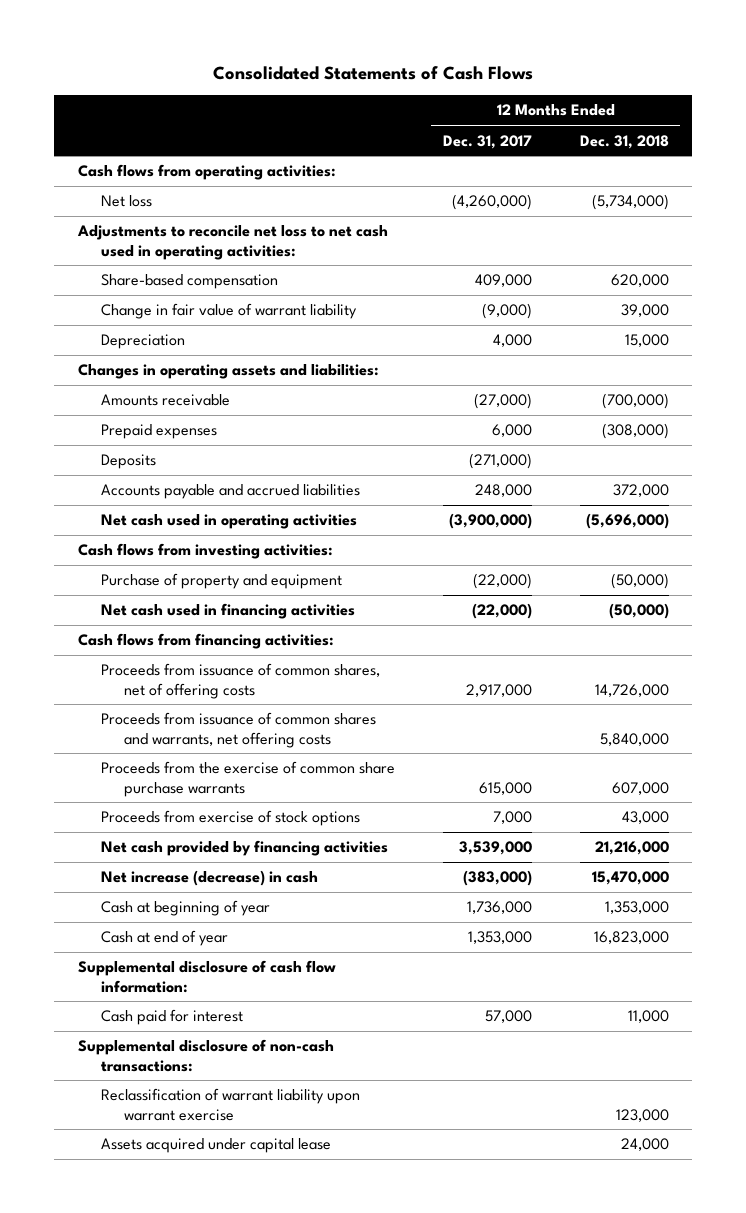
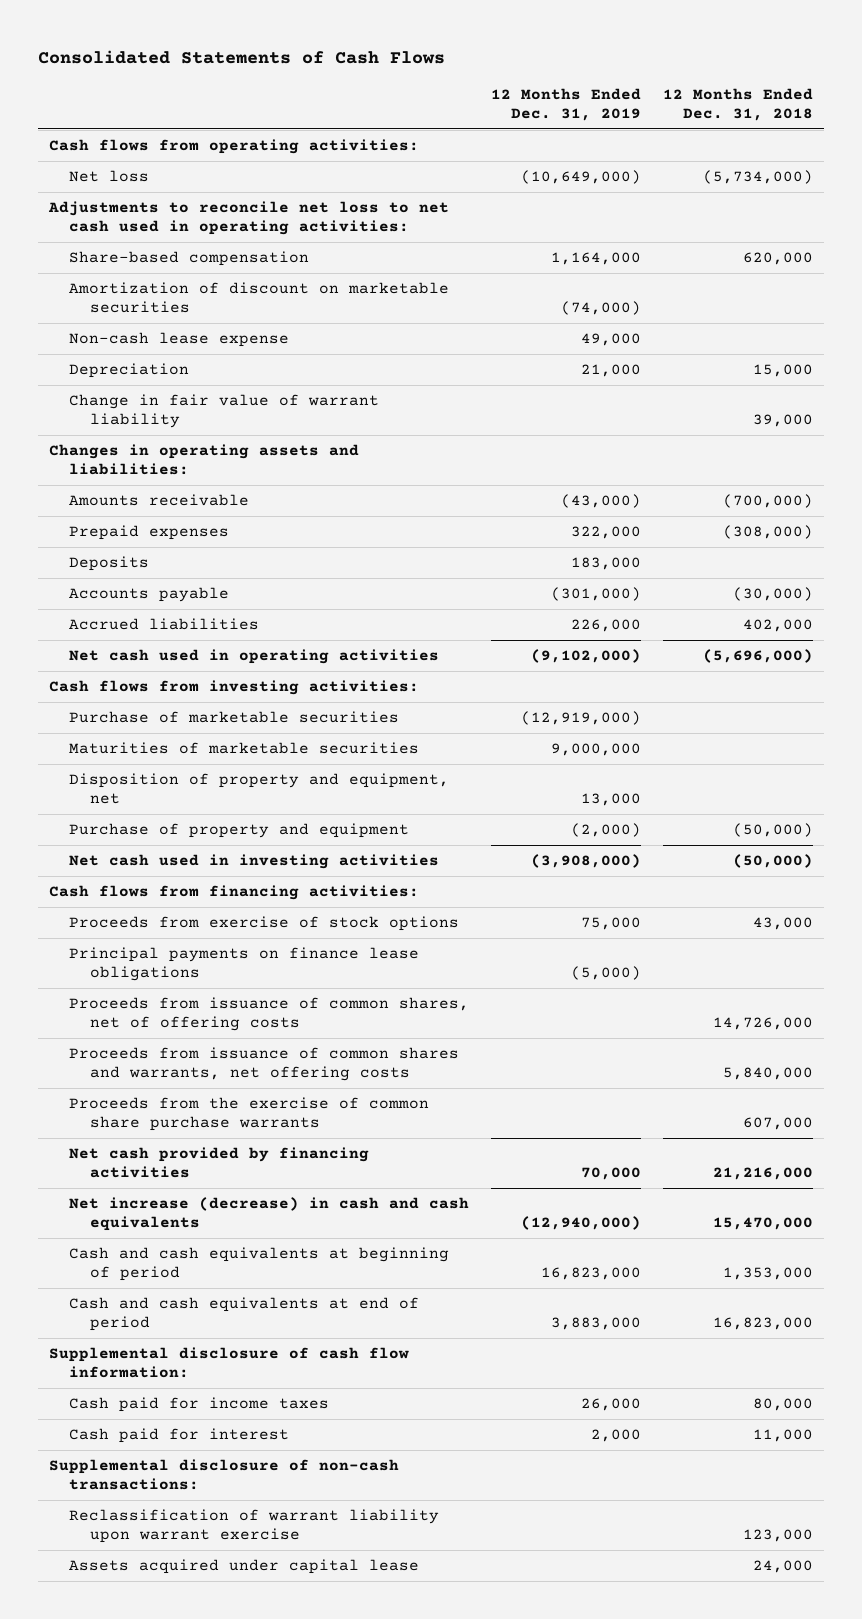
[442,134,532,149] Dec. 31, 2017 -> none
none -> [491,87,642,121] 12 Months Ended Dec. 31, 2019
none -> [69,281,450,313] Amortization of discount on marketable securities
none -> [69,331,290,347] Non-cash lease expense
[100,303,357,320] Change in fair value of warrant liability -> [69,393,380,428] Change in fair value of warrant liability
[100,484,360,500] Accounts payable and accrued liabilities -> none
none -> [69,586,230,602] Accounts payable
none -> [69,617,260,630] Accrued liabilities
none -> [69,710,400,723] Purchase of marketable securities
none -> [69,741,420,754] Maturities of marketable securities
none -> [69,772,450,804] Disposition of property and equipment, net
[100,603,355,620] Net cash used in financing activities -> [69,853,440,869] Net cash used in investing activities
[100,810,360,827] Proceeds from exercise of stock options -> [69,915,460,931] Proceeds from exercise of stock options
none -> [69,946,420,981] Principal payments on finance lease obligations
[100,870,318,887] Net increase (decrease) in cash -> [69,1196,470,1231] Net increase (decrease) in cash and cash equivalents
[100,900,270,917] Cash at beginning of year -> [69,1246,450,1281] Cash and cash equivalents at beginning of period
[100,930,228,947] Cash at end of year -> [69,1296,420,1331] Cash and cash equivalents at end of period
none -> [69,1396,330,1412] Cash paid for income taxes

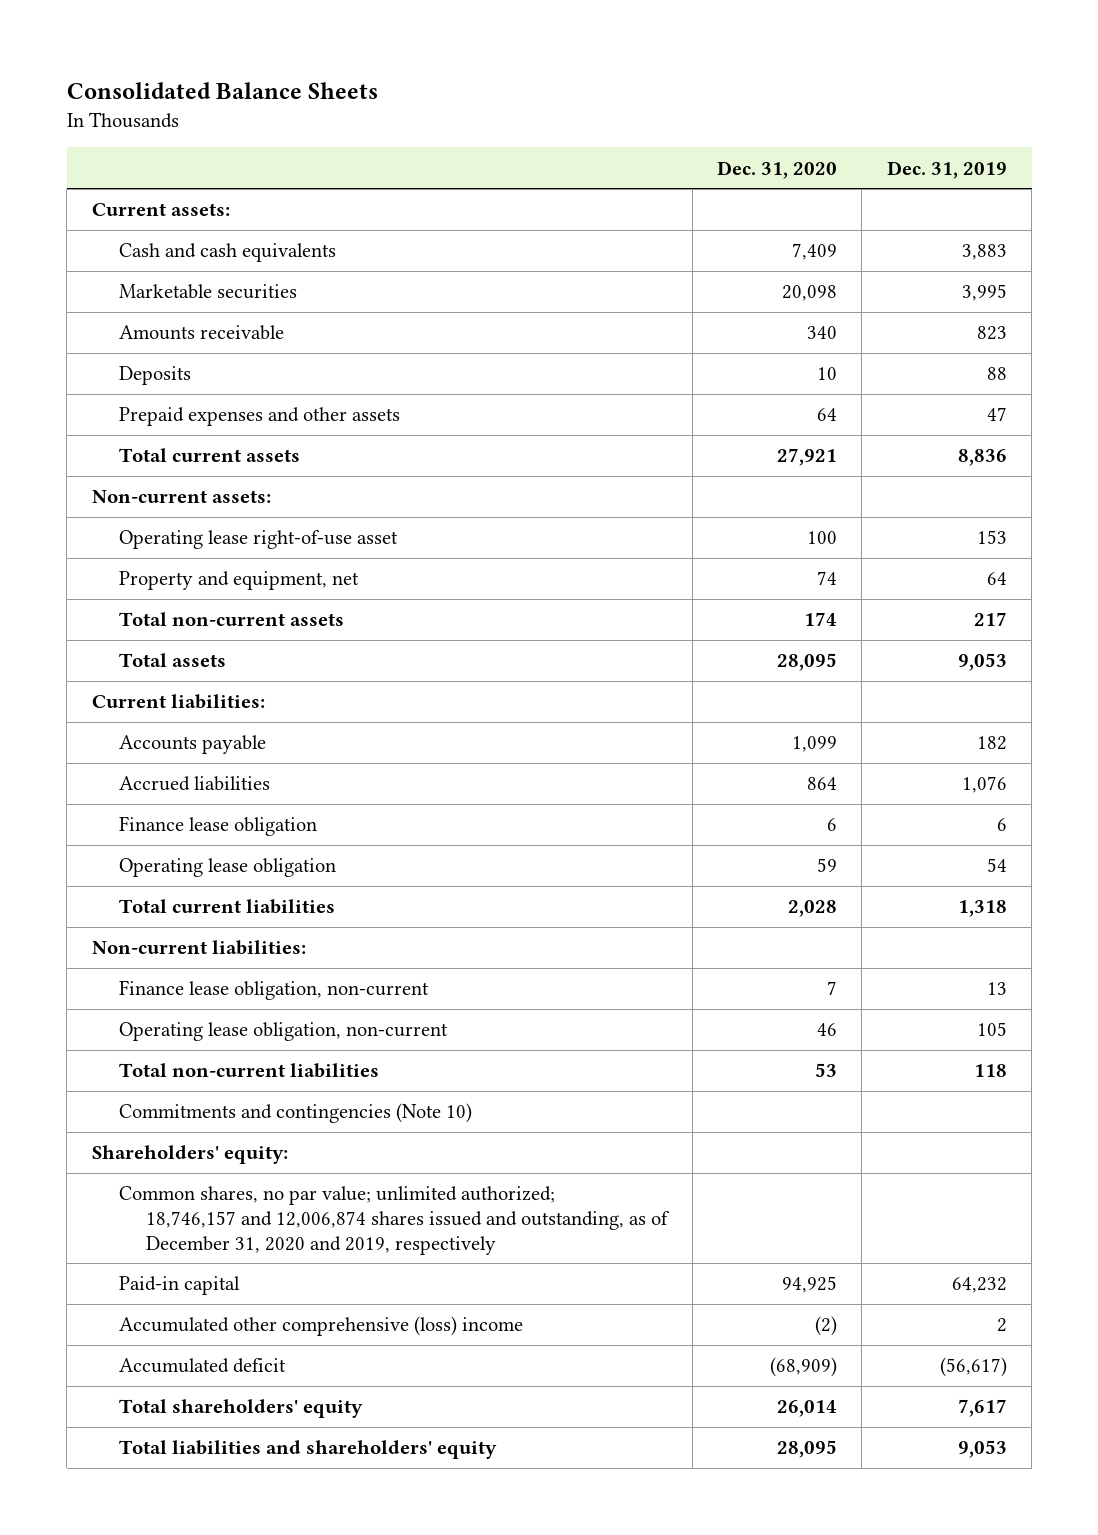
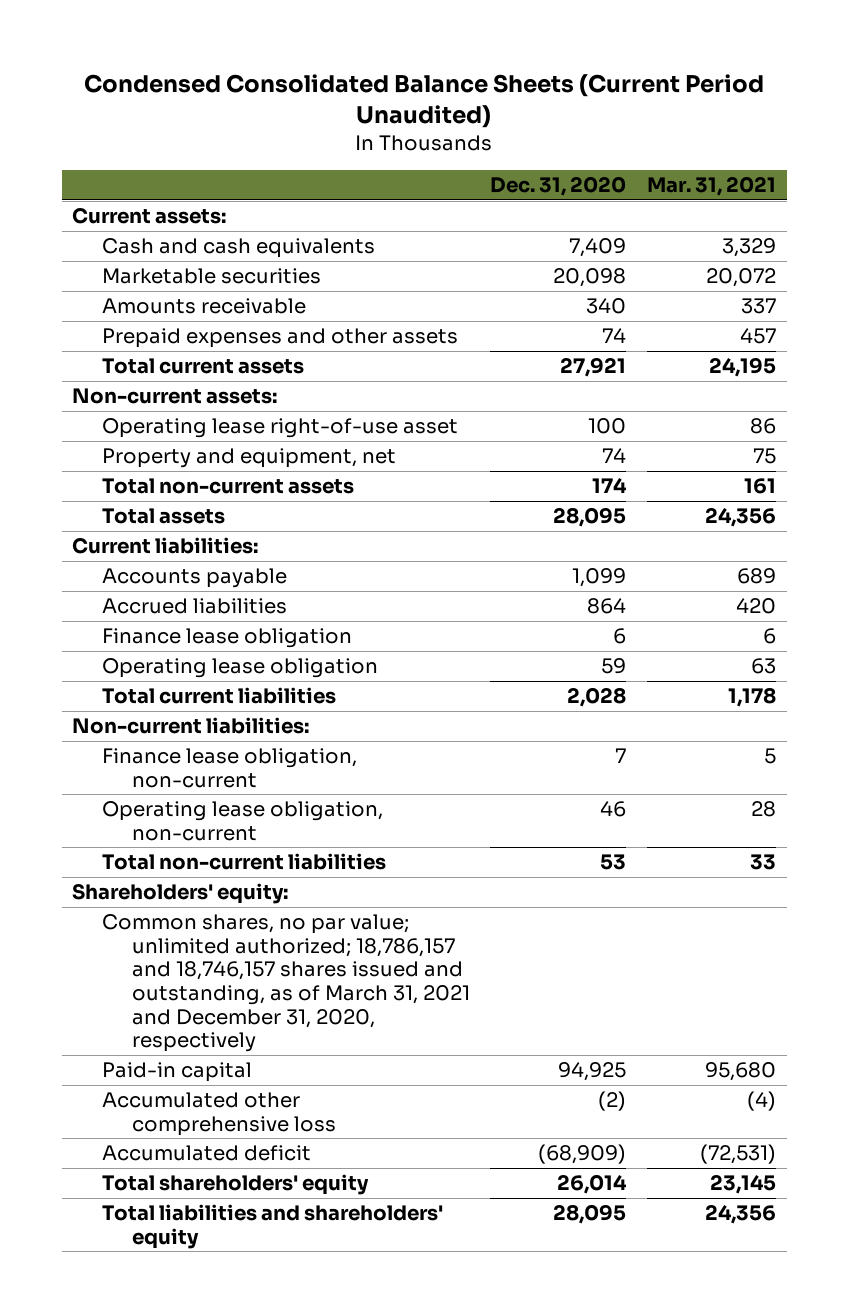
[66,81,378,99] Consolidated Balance Sheets -> [84,74,765,129] Condensed Consolidated Balance Sheets (Current Period Unaudited)
[886,160,1007,179] Dec. 31, 2019 -> none
none -> [647,176,777,197] Mar. 31, 2021
[118,366,191,386] Deposits -> none
[816,408,837,422] 64 -> [602,328,627,344] 74
[118,1103,472,1124] Commitments and contingencies (Note 10) -> none
[118,1186,671,1255] Common shares, no par value; unlimited authorized; 18,746,157 and 12,006,874 shares issued and outstanding, as of December 31, 2020 and 2019, respectively -> [101,914,470,1053] Common shares, no par value; unlimited authorized; 18,786,157 and 18,746,157 shares issued and outstanding, as of March 31, 2021 and December 31, 2020, respectively
[118,1316,523,1337] Accumulated other comprehensive (loss) income -> [101,1092,336,1136] Accumulated other comprehensive loss

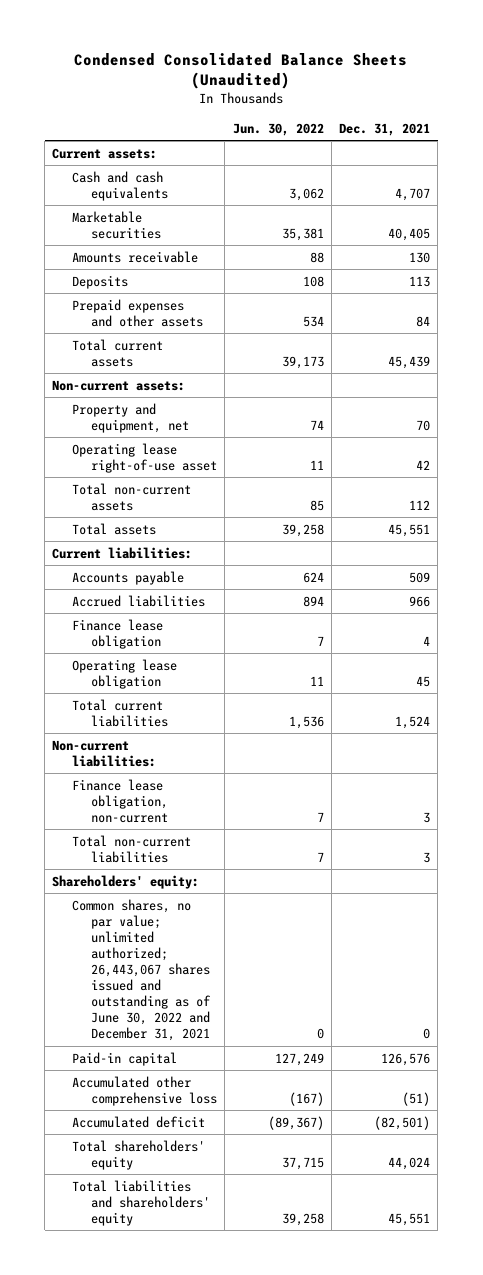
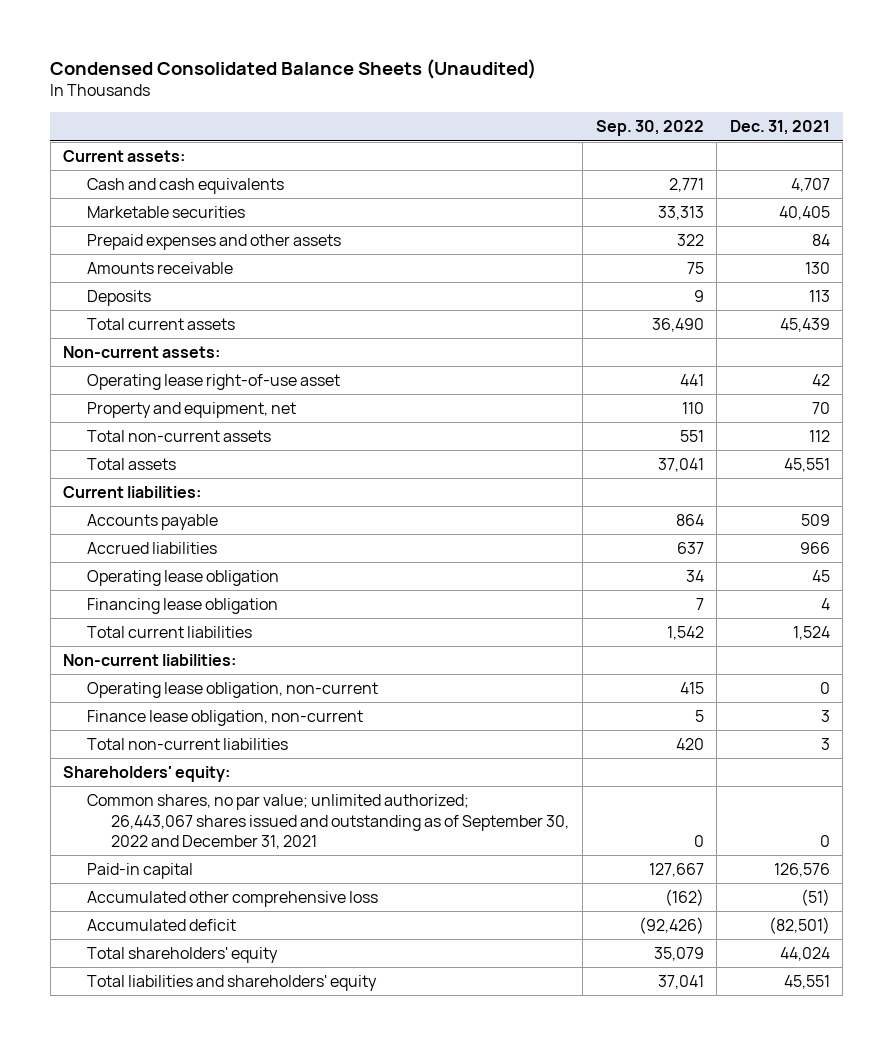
[232,122,324,136] Jun. 30, 2022 -> none
none -> [595,120,704,137] Sep. 30, 2022
[71,298,203,327] Prepaid expenses and other assets -> [87,234,342,251] Prepaid expenses and other assets
[71,402,189,433] Property and equipment, net -> [87,402,297,419] Property and equipment, net
[71,618,163,649] Finance lease obligation -> none
none -> [87,598,279,615] Financing lease obligation
none -> [87,682,379,699] Operating lease obligation, non-current
[71,898,211,1042] Common shares, no par value; unlimited authorized; 26,443,067 shares issued and outstanding as of June 30, 2022 and December 31, 2021 -> [87,794,570,850] Common shares, no par value; unlimited authorized; 26,443,067 shares issued and outstanding as of September 30, 2022 and December 31, 2021

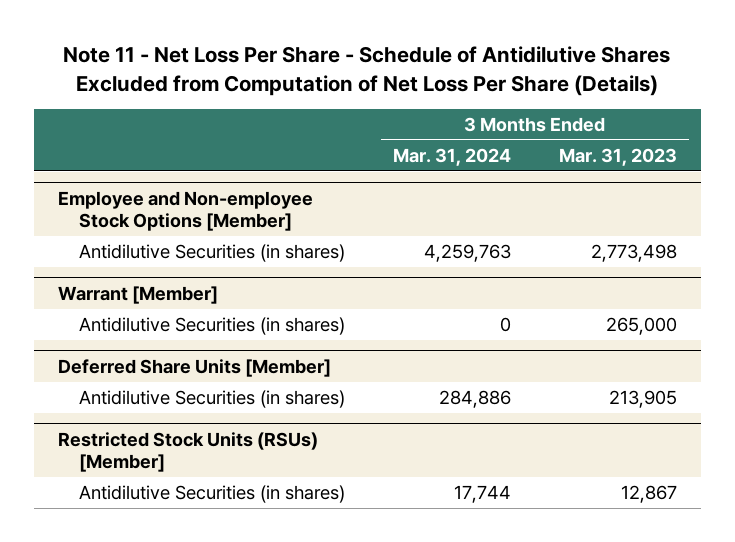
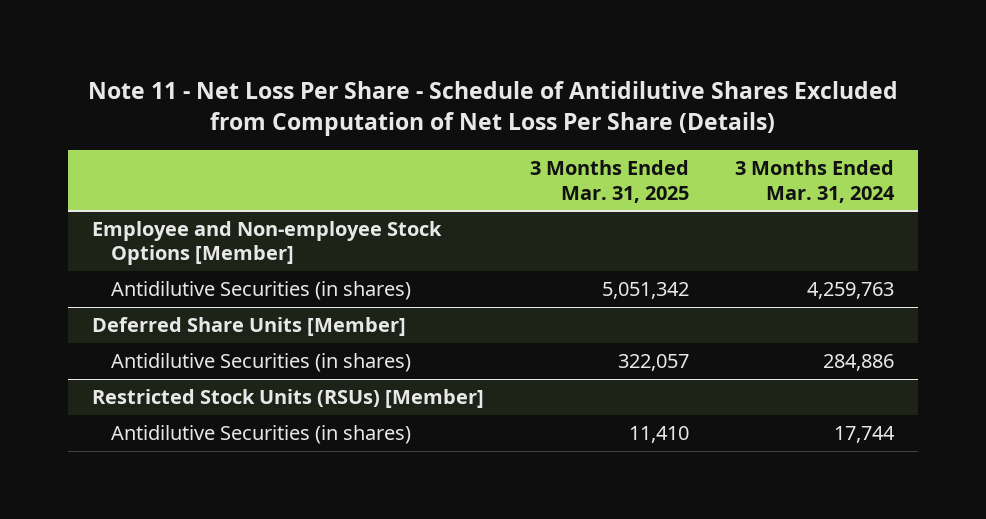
[558,147,677,166] Mar. 31, 2023 -> none
none -> [529,160,689,203] 3 Months Ended Mar. 31, 2025
[57,285,218,304] Warrant [Member] -> none
[78,316,345,335] Antidilutive Securities (in shares) -> none

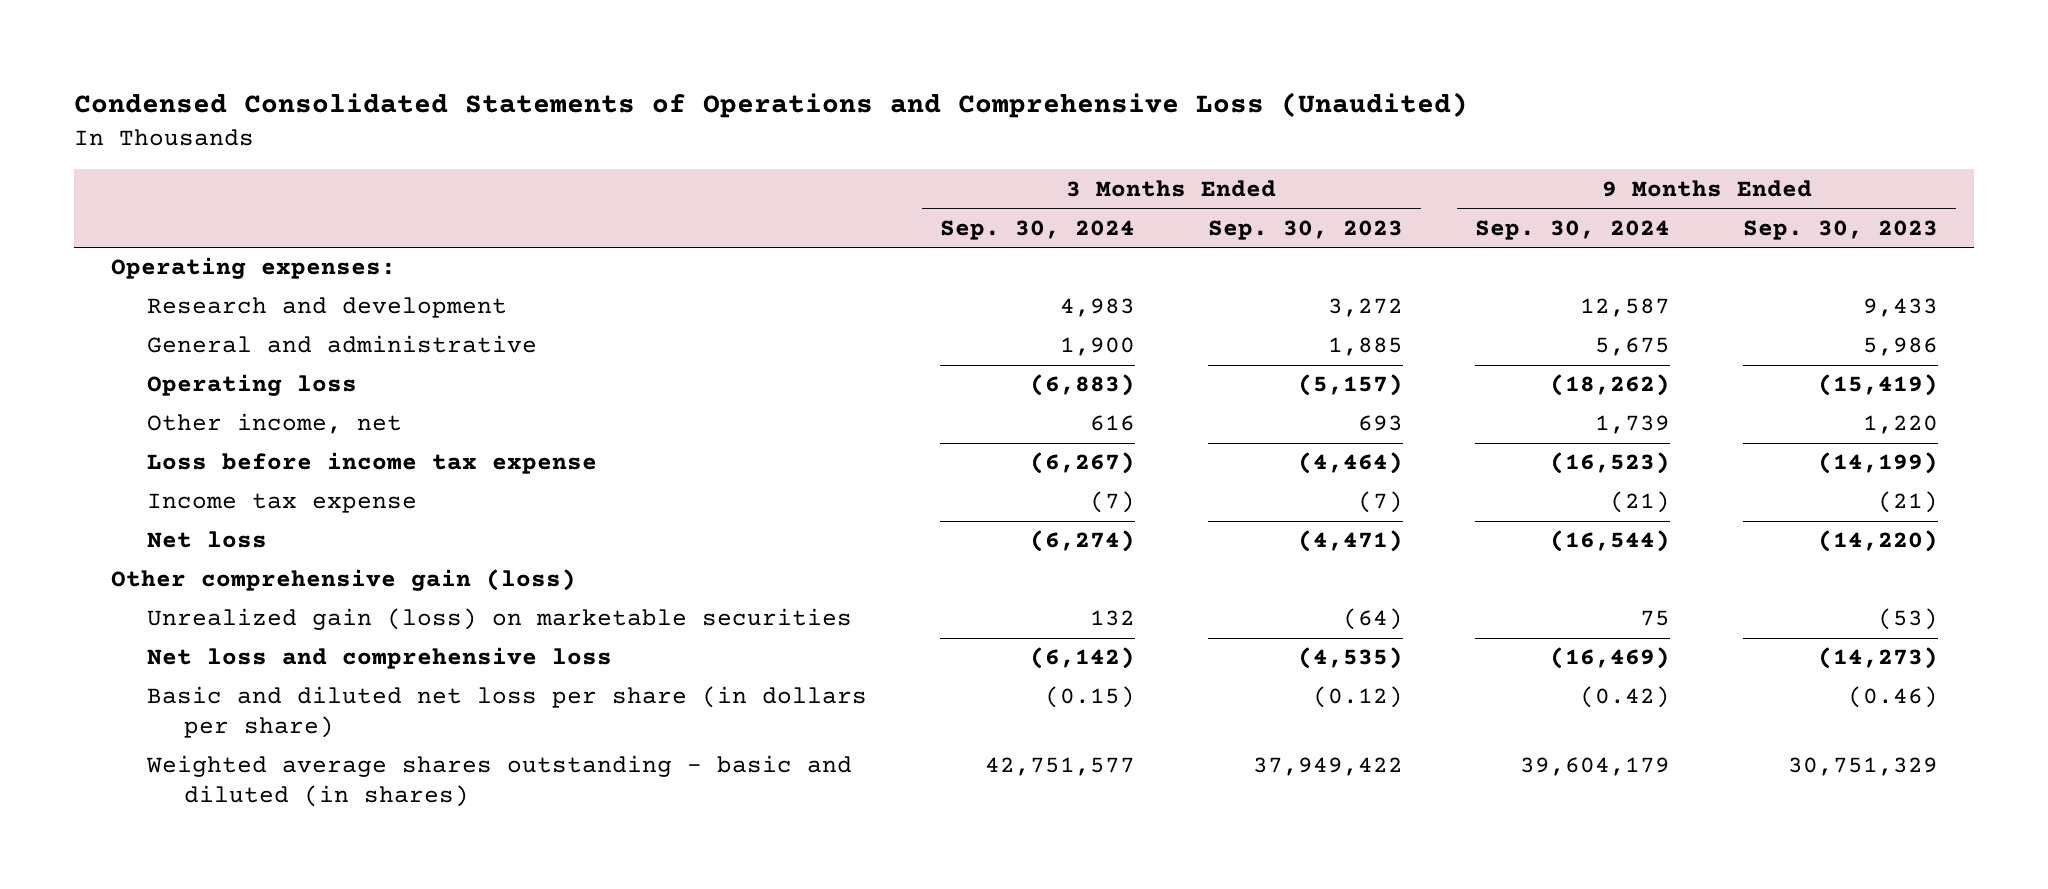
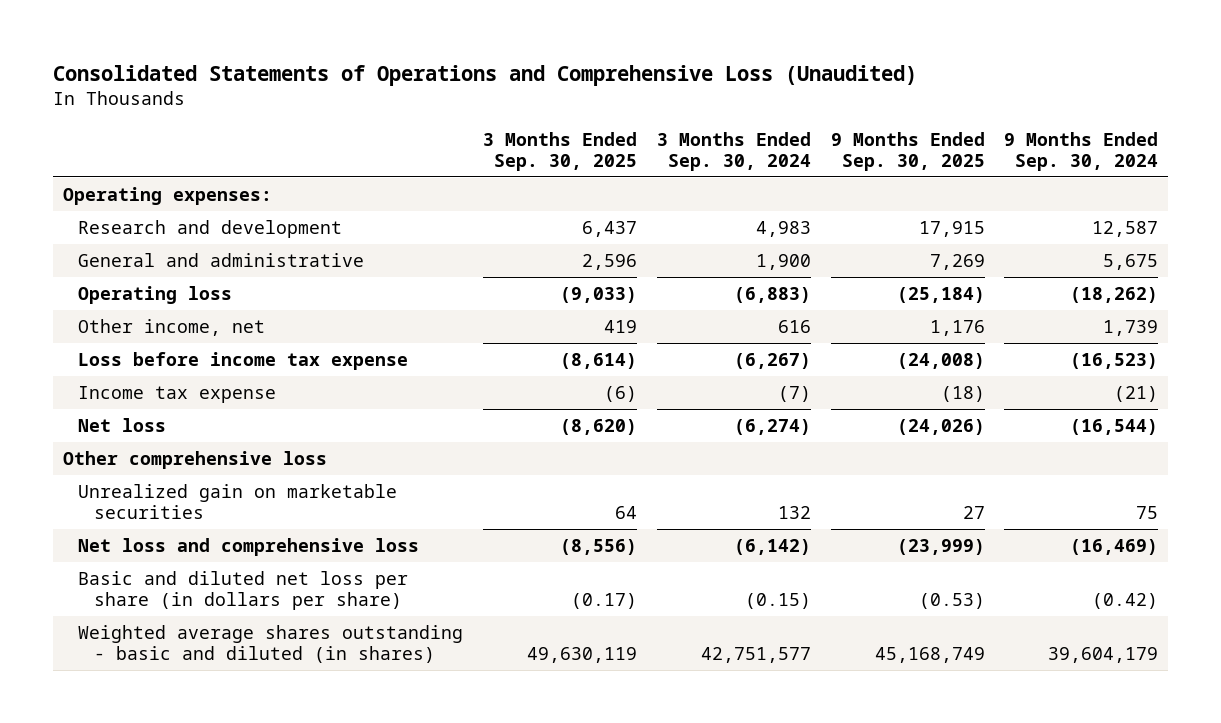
[74,92,1469,119] Condensed Consolidated Statements of Operations and Comprehensive Loss (Unaudited) -> [52,64,917,86] Consolidated Statements of Operations and Comprehensive Loss (Unaudited)
[1207,219,1403,240] Sep. 30, 2023 -> none
[1742,219,1938,240] Sep. 30, 2023 -> none
none -> [483,131,638,171] 3 Months Ended Sep. 30, 2025
none -> [830,131,985,171] 9 Months Ended Sep. 30, 2025
[110,569,576,592] Other comprehensive gain (loss) -> [62,451,327,470] Other comprehensive loss
[147,608,853,631] Unrealized gain (loss) on marketable securities -> [78,484,398,519] Unrealized gain on marketable securities

